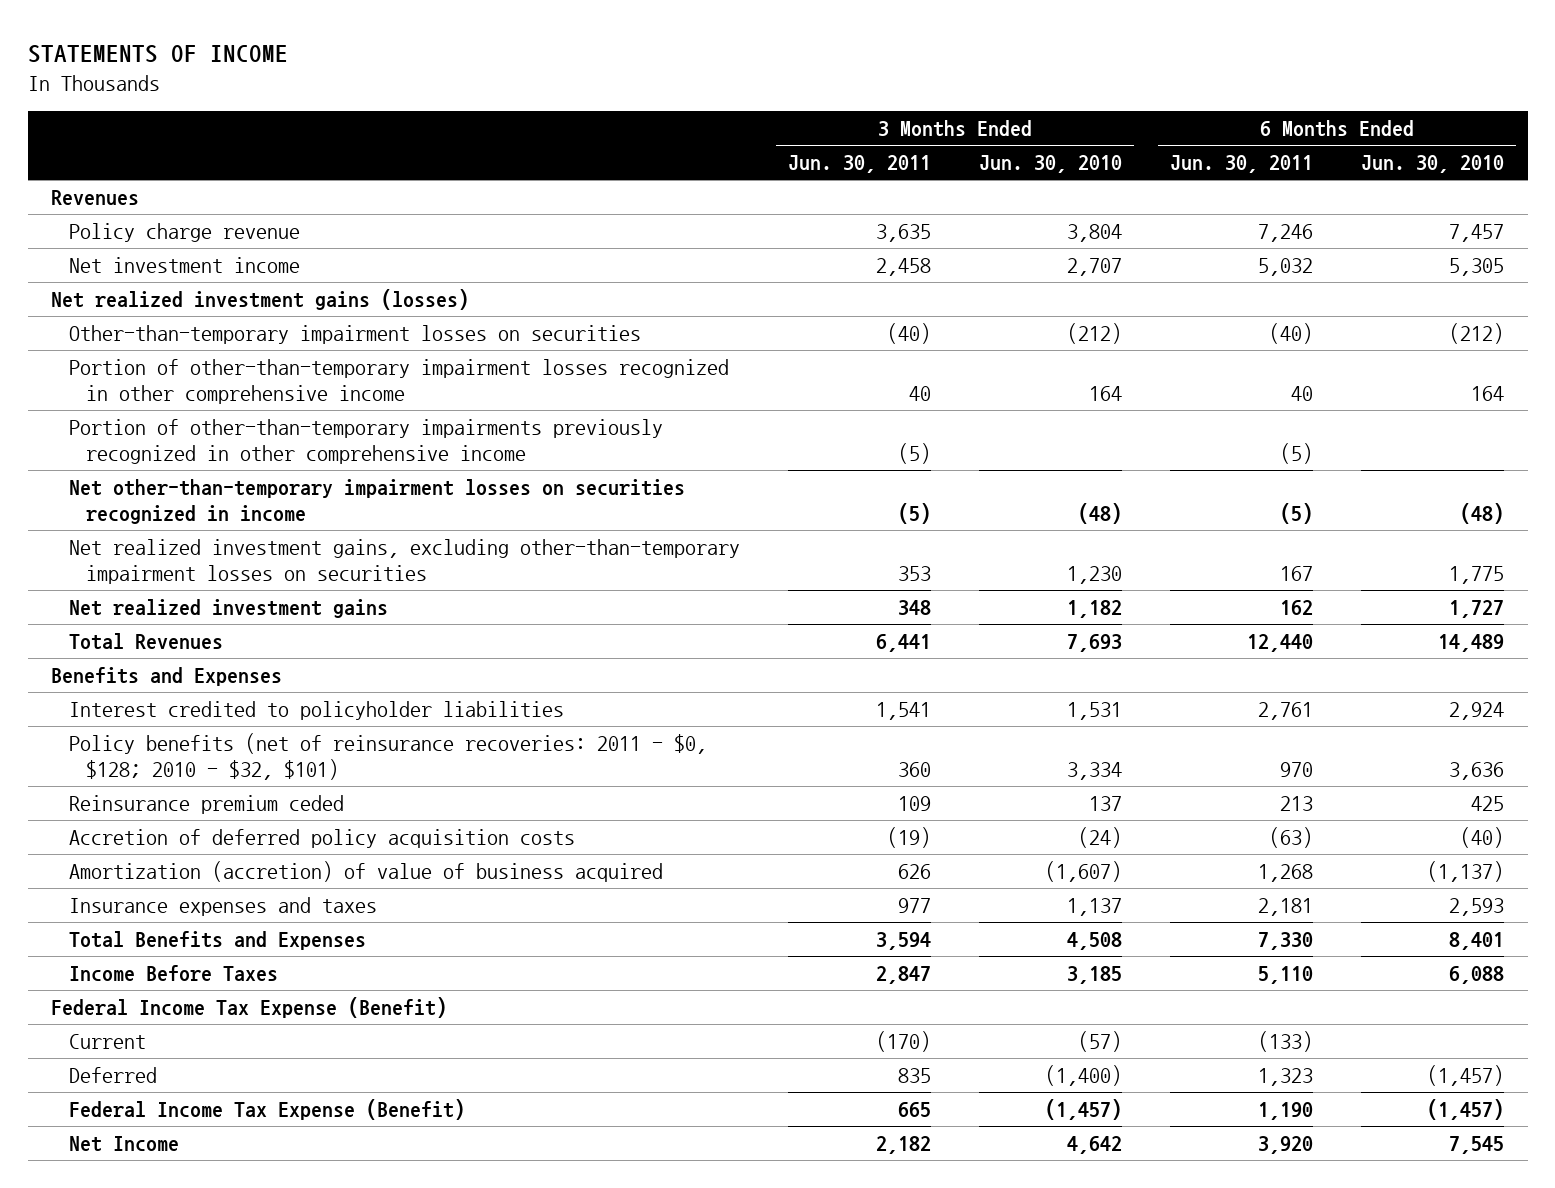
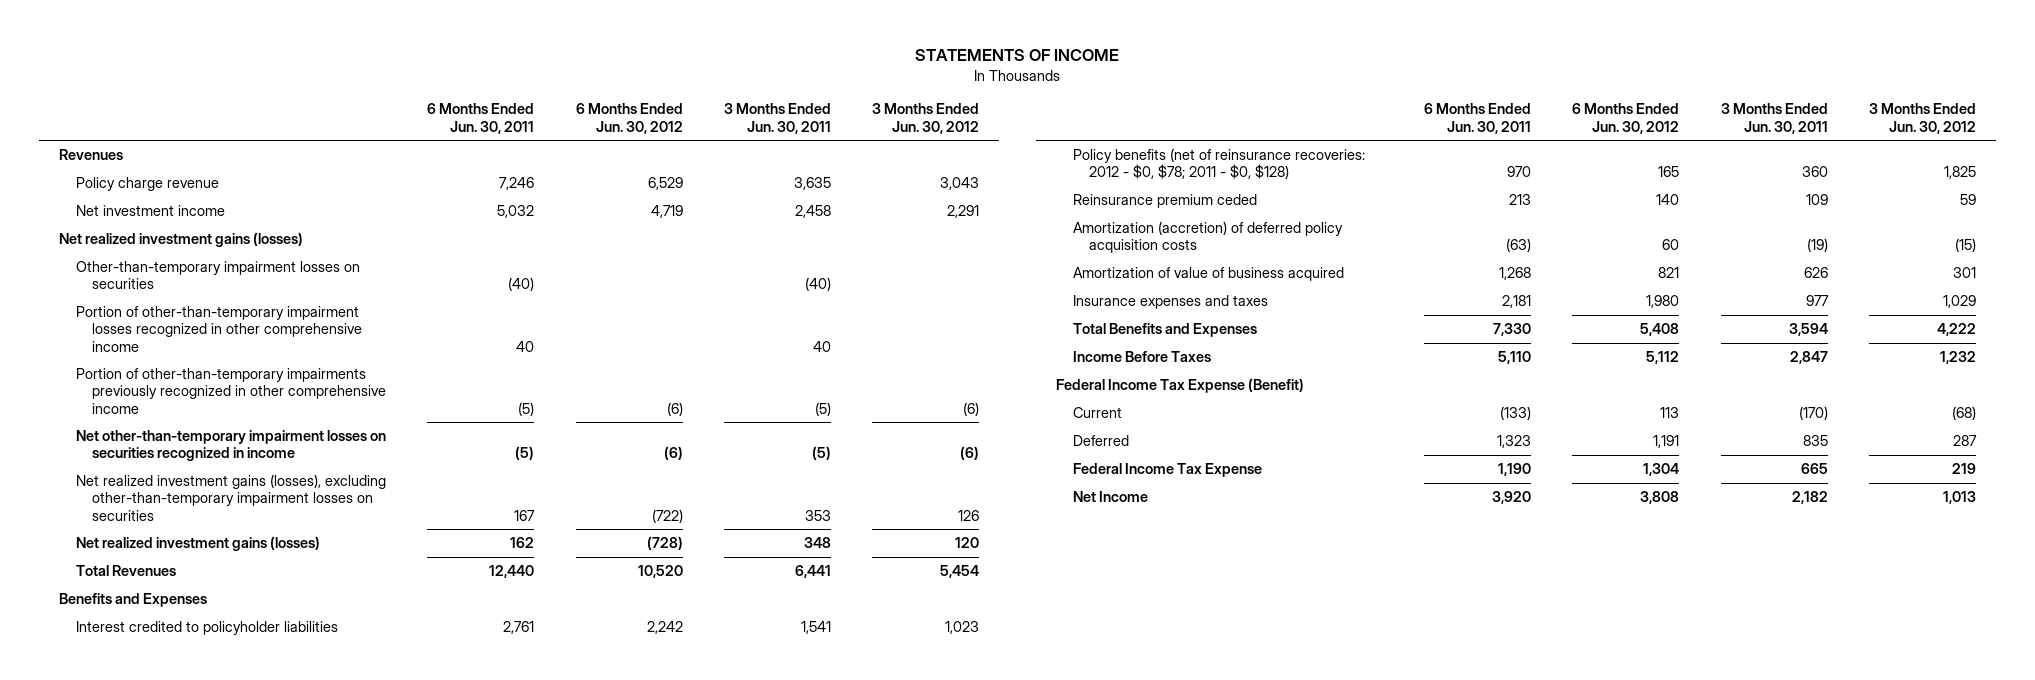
[978,155,1122,174] Jun. 30, 2010 -> none
[1360,155,1504,174] Jun. 30, 2010 -> none
none -> [575,103,683,134] 6 Months Ended Jun. 30, 2012
none -> [871,103,979,134] 3 Months Ended Jun. 30, 2012
[68,538,740,585] Net realized investment gains, excluding other-than-temporary impairment losses on securities -> [75,474,386,521] Net realized investment gains (losses), excluding other-than-temporary impairment losses on securities
[68,598,388,618] Net realized investment gains -> [75,536,320,552] Net realized investment gains (losses)
[68,732,707,781] Policy benefits (net of reinsurance recoveries: 2011 - $0, $128; 2010 - $32, $101) -> [1072,148,1365,180] Policy benefits (net of reinsurance recoveries: 2012 - $0, $78; 2011 - $0, $128)
[68,828,575,848] Accretion of deferred policy acquisition costs -> [1072,221,1343,254] Amortization (accretion) of deferred policy acquisition costs
[68,860,663,882] Amortization (accretion) of value of business acquired -> [1072,267,1344,282] Amortization of value of business acquired
[68,1098,465,1120] Federal Income Tax Expense (Benefit) -> [1072,463,1262,478] Federal Income Tax Expense

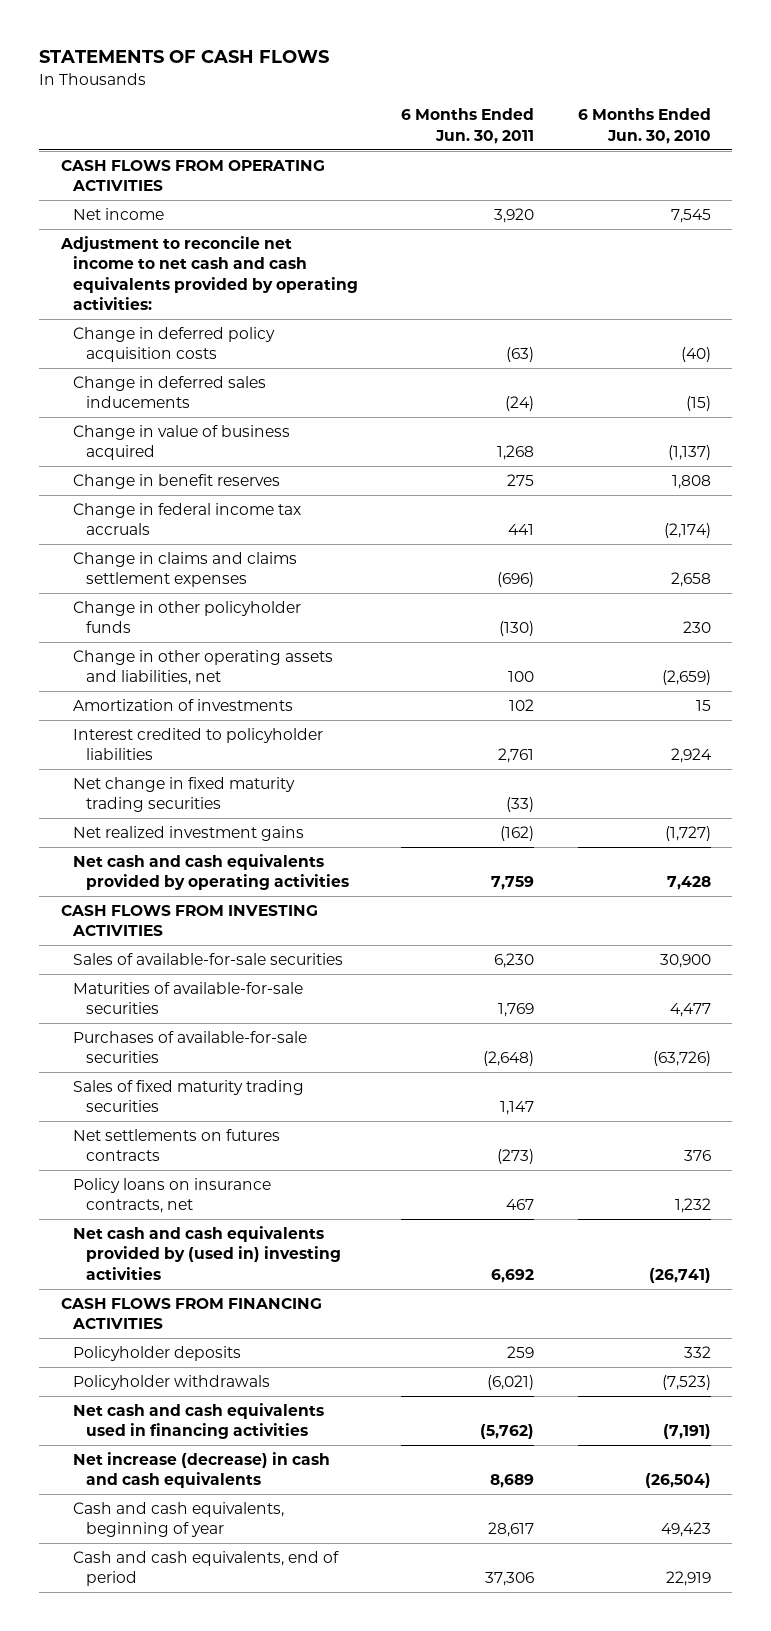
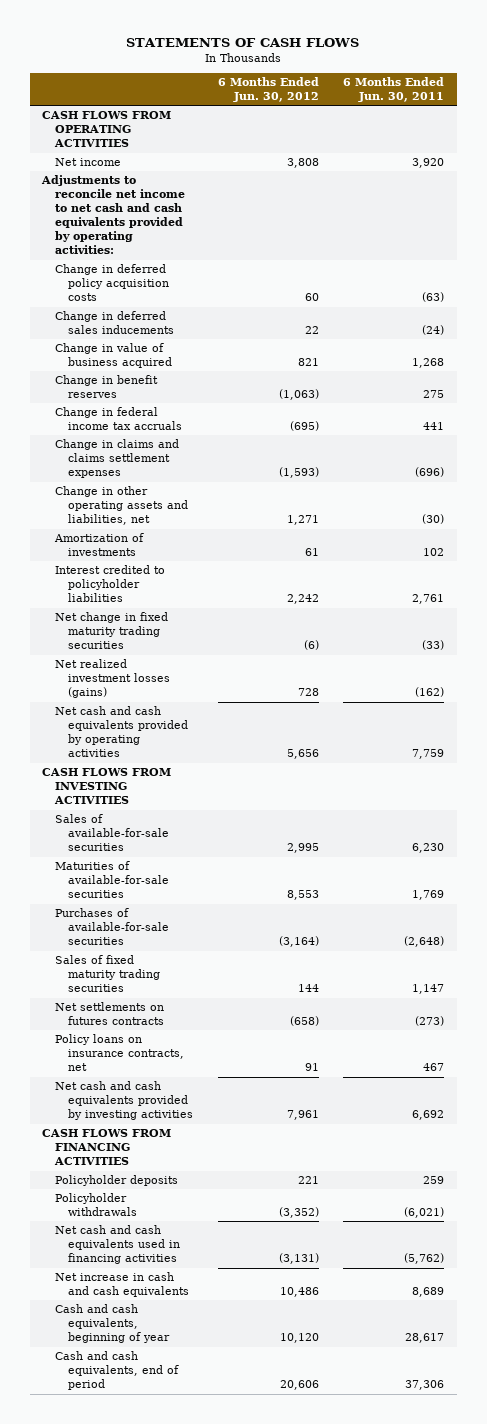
[577,108,711,144] 6 Months Ended Jun. 30, 2010 -> none
none -> [217,77,319,103] 6 Months Ended Jun. 30, 2012
[59,236,359,310] Adjustment to reconcile net income to net cash and cash equivalents provided by operating activities: -> [41,175,186,255] Adjustments to reconcile net income to net cash and cash equivalents provided by operating activities:
[73,601,302,634] Change in other policyholder funds -> none
[508,671,535,683] 100 -> [422,514,445,525] (30)
[73,826,305,842] Net realized investment gains -> [55,659,171,699] Net realized investment losses (gains)
[73,1226,342,1280] Net cash and cash equivalents provided by (used in) investing activities -> [55,1081,194,1121] Net cash and cash equivalents provided by investing activities
[73,1452,331,1489] Net increase (decrease) in cash and cash equivalents -> [55,1272,190,1298] Net increase in cash and cash equivalents

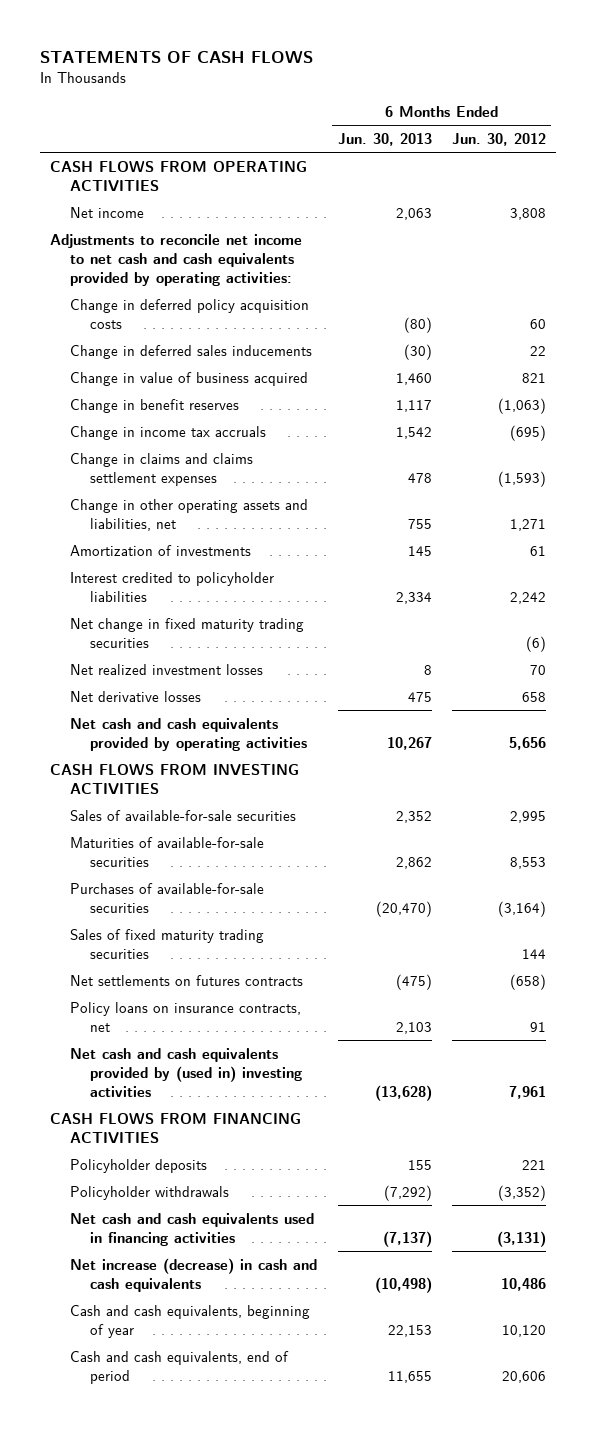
[343,77,445,103] 6 Months Ended Jun. 30, 2011 -> none
none -> [337,132,432,146] Jun. 30, 2013
[55,407,183,431] Change in federal income tax accruals -> [70,425,267,440] Change in income tax accruals
[55,659,171,699] Net realized investment losses (gains) -> [70,663,264,675] Net realized investment losses
[297,688,319,697] 728 -> [530,664,547,675] 70
none -> [70,690,202,702] Net derivative losses
[55,1081,194,1121] Net cash and cash equivalents provided by investing activities -> [70,1047,302,1097] Net cash and cash equivalents provided by (used in) investing activities
[55,1272,190,1298] Net increase in cash and cash equivalents -> [70,1257,318,1292] Net increase (decrease) in cash and cash equivalents

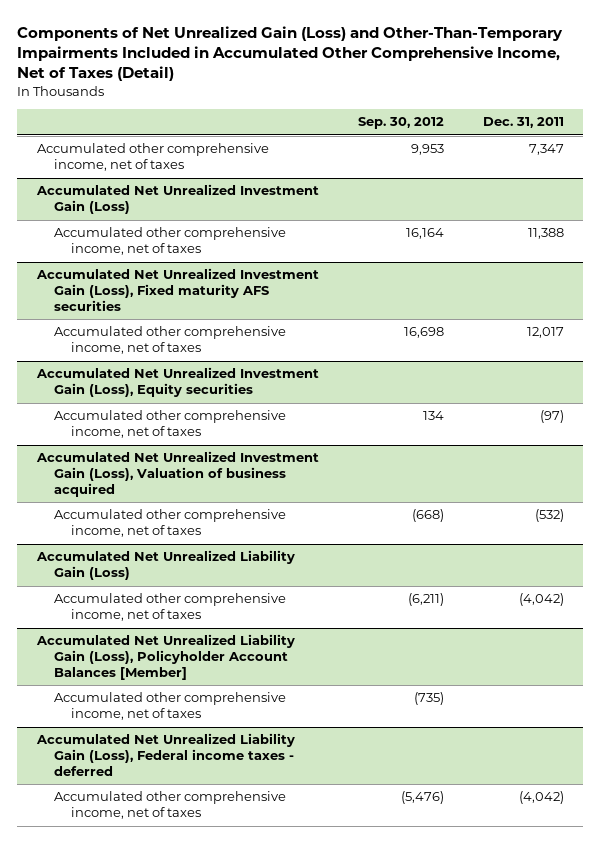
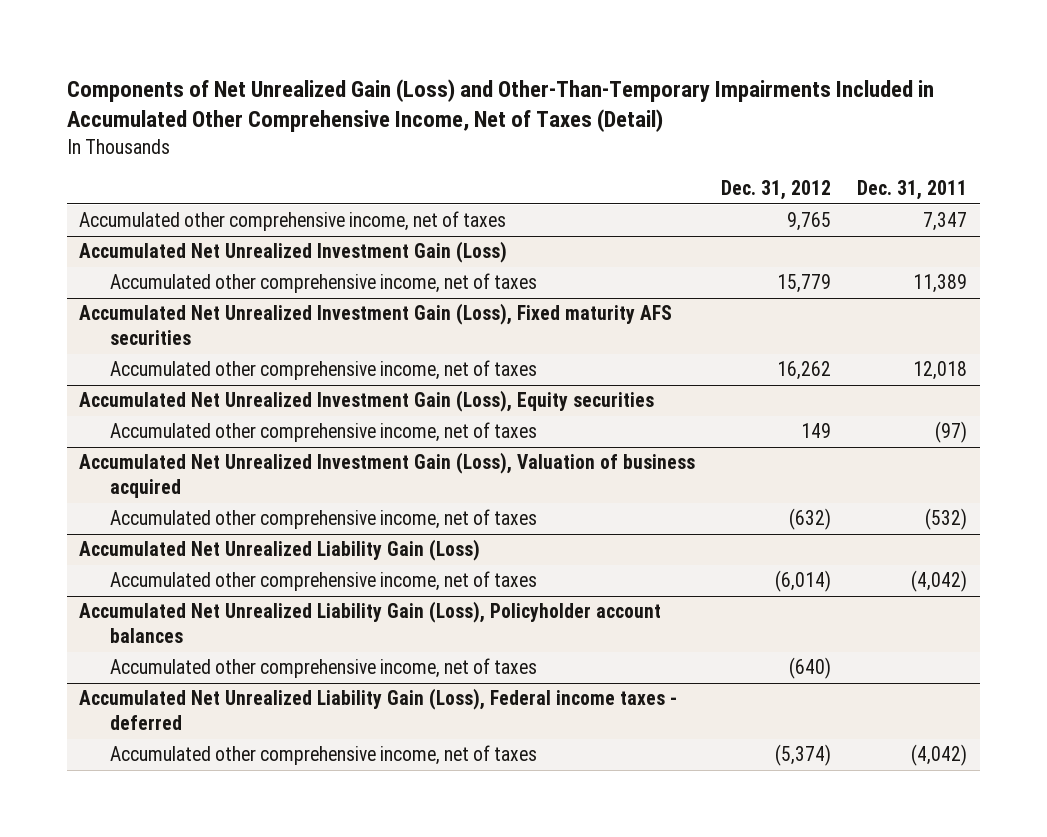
[357,117,444,130] Sep. 30, 2012 -> none
none -> [721,180,832,201] Dec. 31, 2012
[527,228,564,240] 11,388 -> [913,274,968,294] 11,389
[526,327,564,339] 12,017 -> [913,361,968,381] 12,018
[35,634,295,681] Accumulated Net Unrealized Liability Gain (Loss), Policyholder Account Balances [Member] -> [79,601,662,644] Accumulated Net Unrealized Liability Gain (Loss), Policyholder account balances

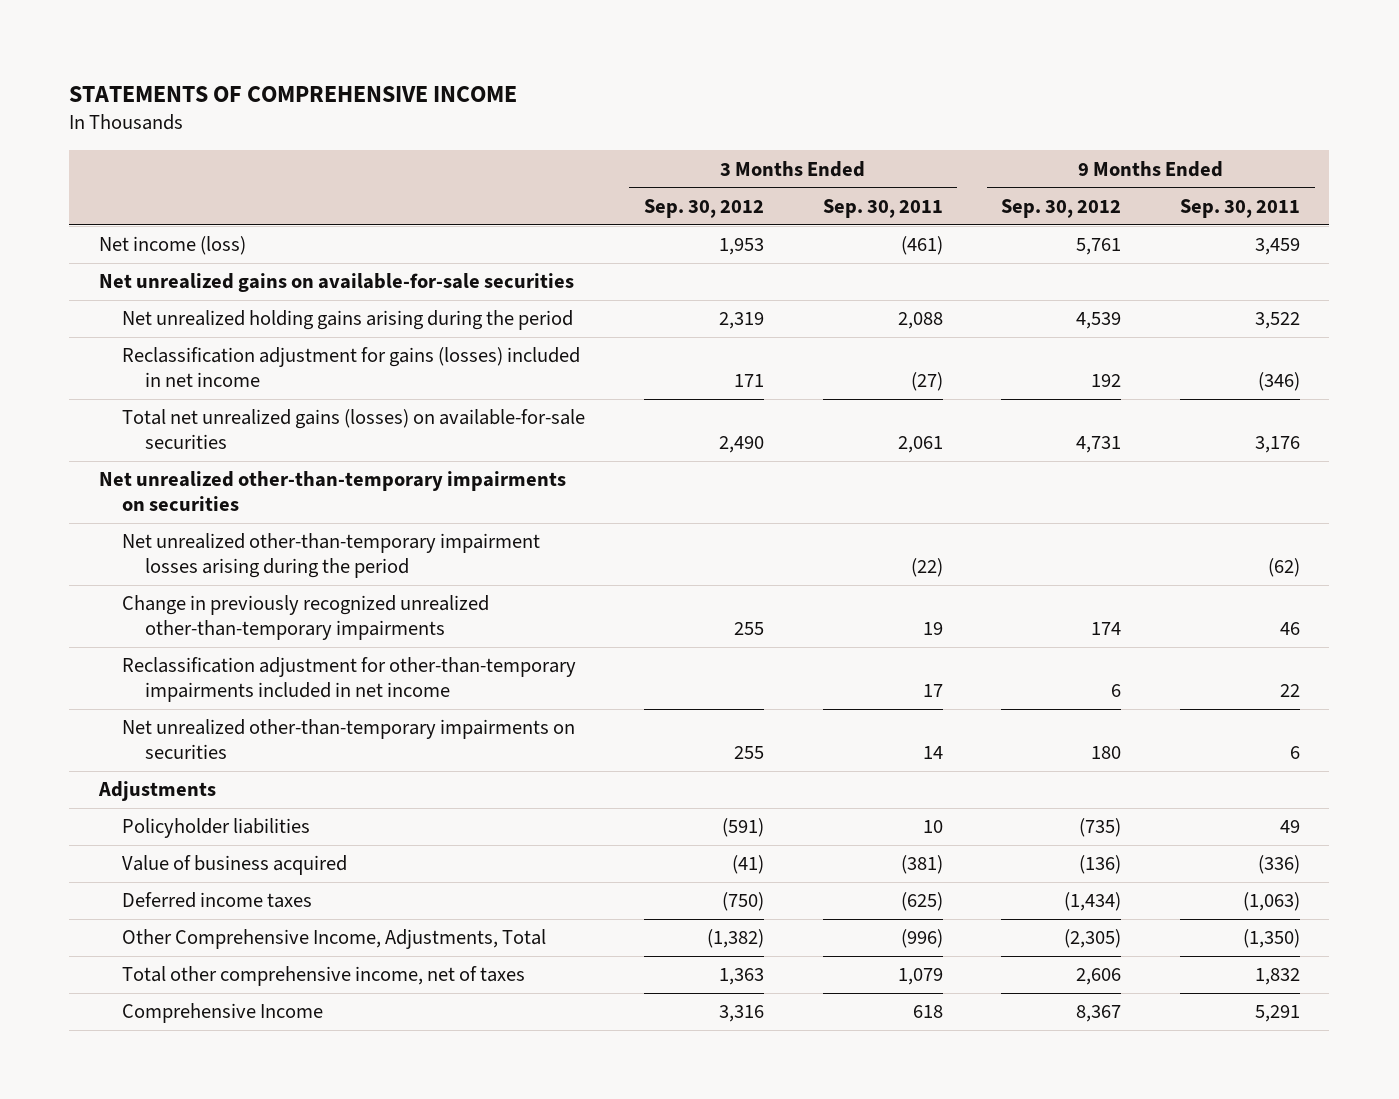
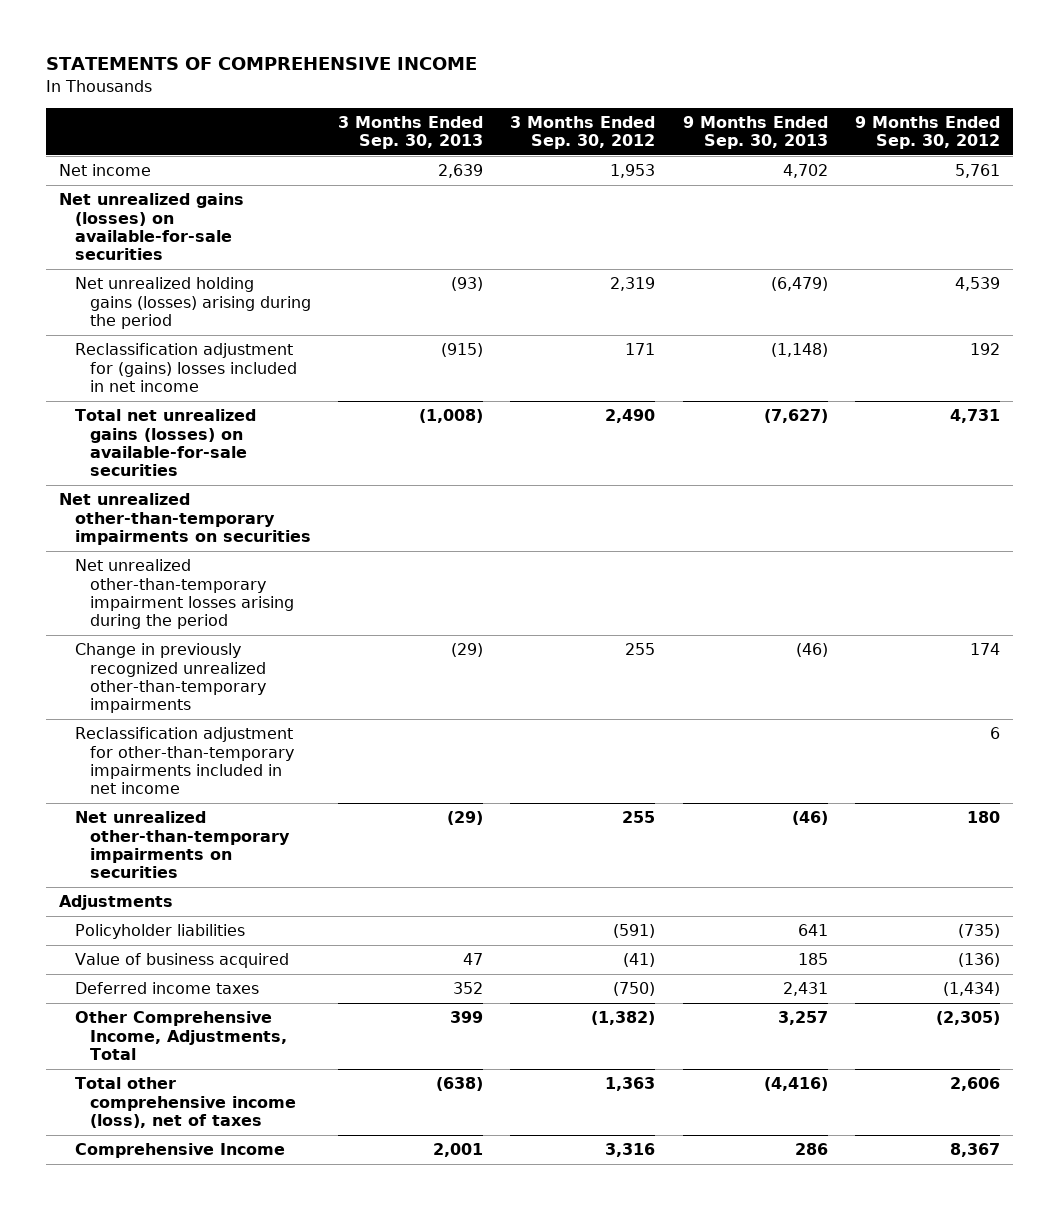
[822,198,943,218] Sep. 30, 2011 -> none
[1179,198,1300,218] Sep. 30, 2011 -> none
none -> [338,115,484,150] 3 Months Ended Sep. 30, 2013
none -> [682,115,828,150] 9 Months Ended Sep. 30, 2013
[98,236,246,256] Net income (loss) -> [59,164,152,177] Net income
[98,273,574,293] Net unrealized gains on available-for-sale securities -> [59,193,245,261] Net unrealized gains (losses) on available-for-sale securities
[122,310,574,331] Net unrealized holding gains arising during the period -> [74,277,312,329] Net unrealized holding gains (losses) arising during the period
[122,347,581,388] Reclassification adjustment for gains (losses) included in net income -> [74,343,298,392] Reclassification adjustment for (gains) losses included in net income
[122,966,526,987] Total other comprehensive income, net of taxes -> [74,1077,297,1128] Total other comprehensive income (loss), net of taxes

